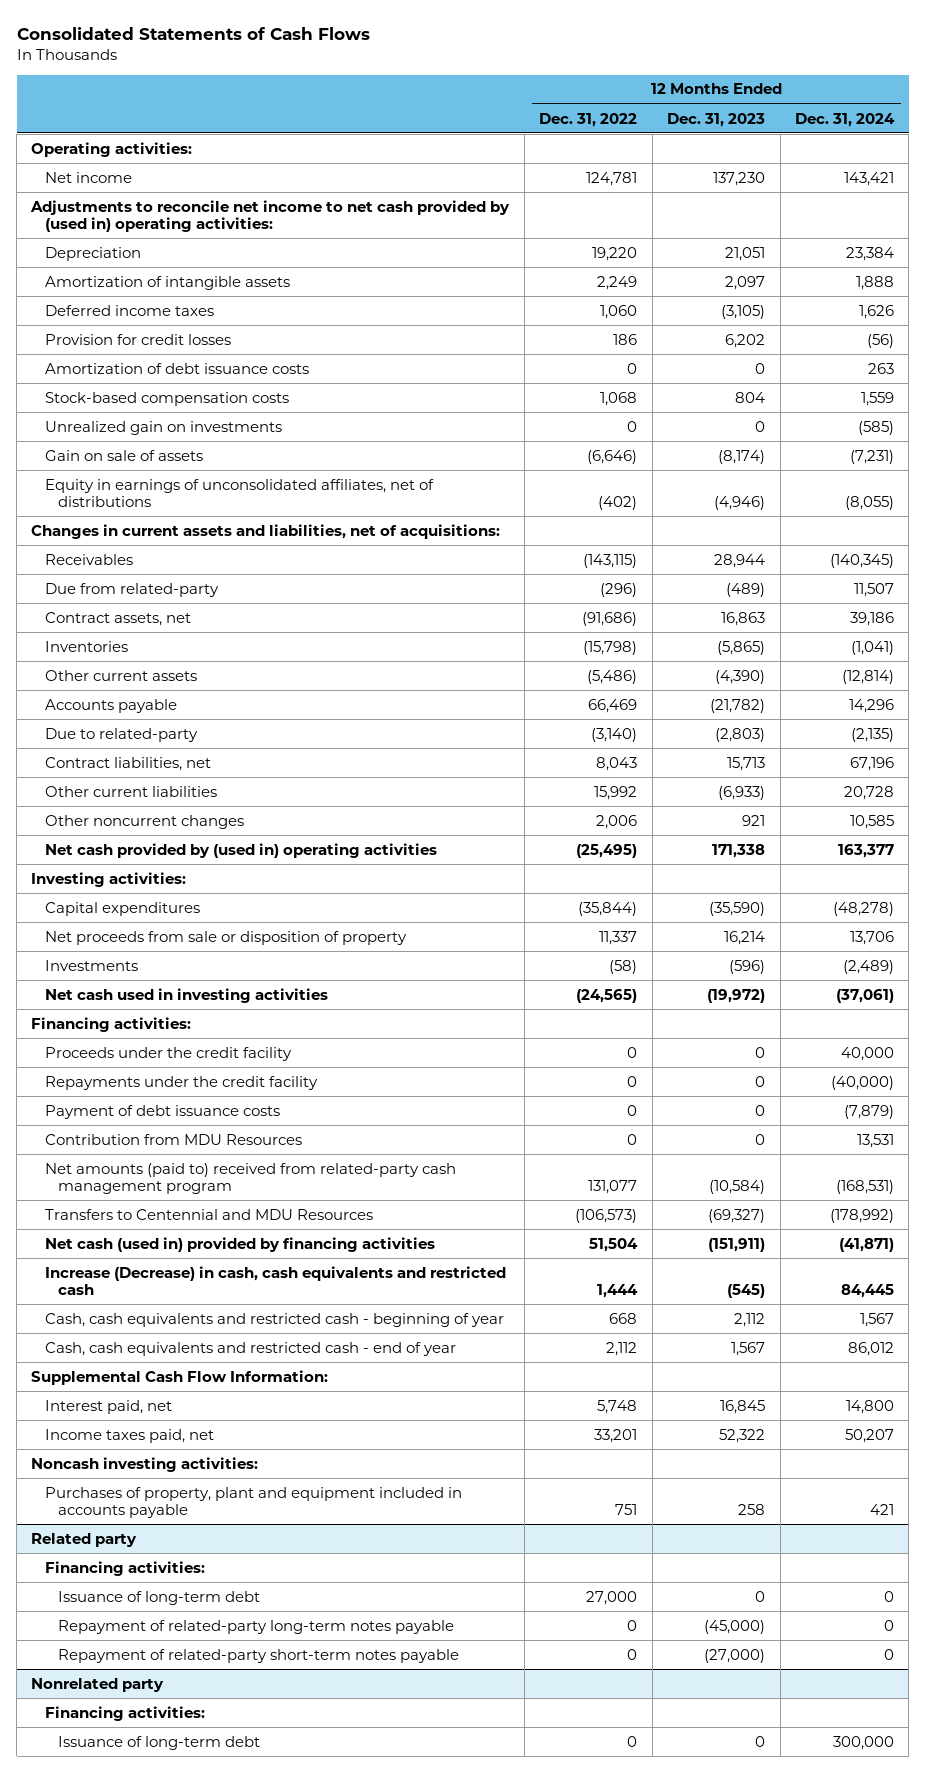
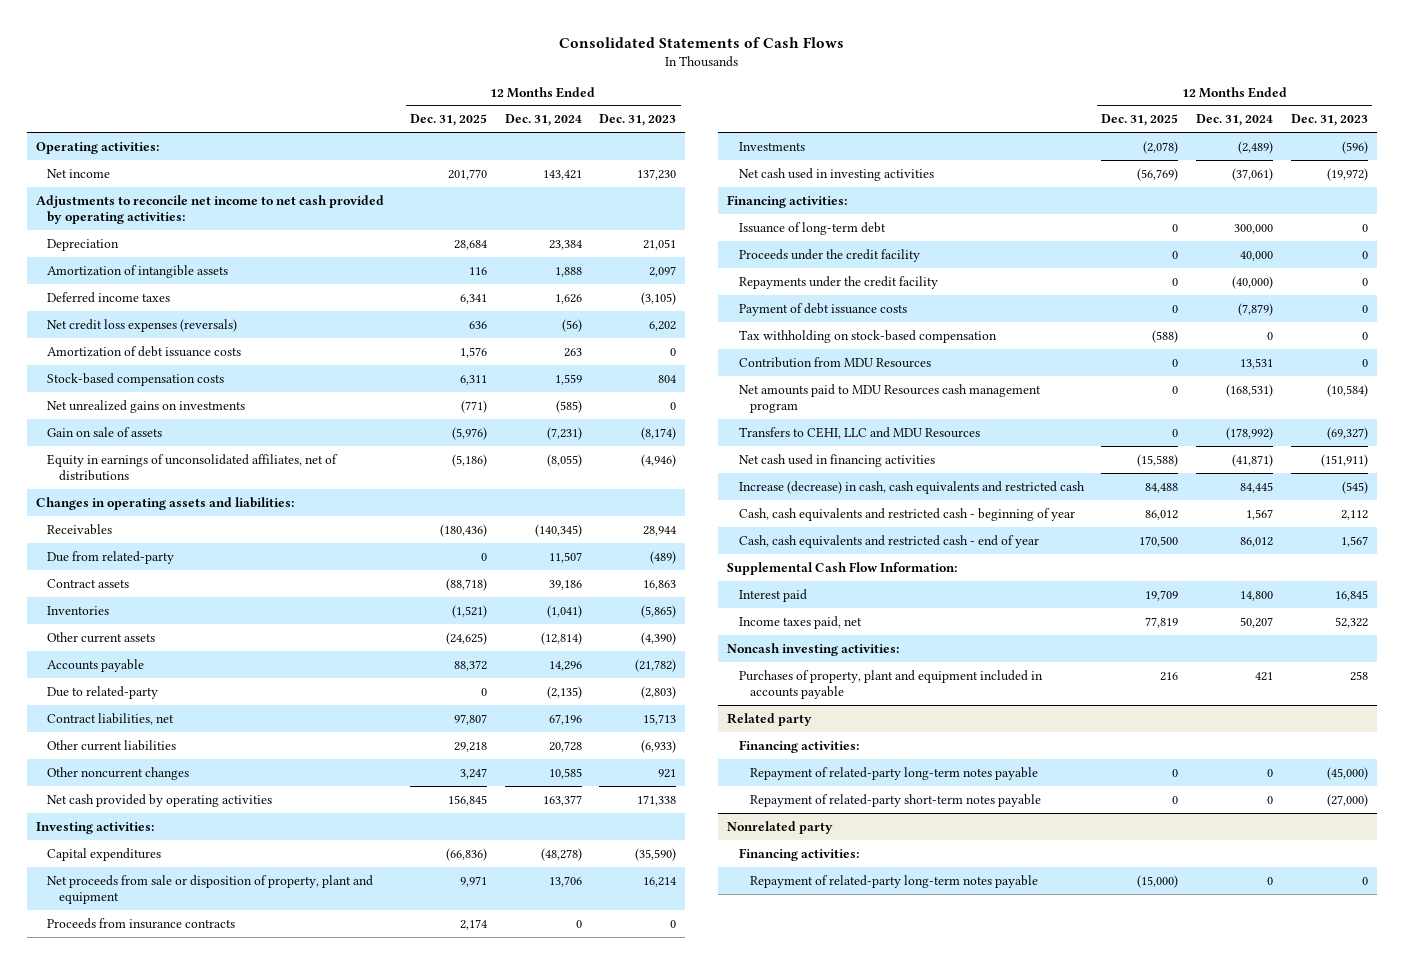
[539,112,638,127] Dec. 31, 2022 -> none
none -> [410,114,488,127] Dec. 31, 2025
[30,199,511,233] Adjustments to reconcile net income to net cash provided by (used in) operating activities: -> [35,194,384,225] Adjustments to reconcile net income to net cash provided by operating activities:
[44,333,231,345] Provision for credit losses -> [47,318,238,332] Net credit loss expenses (reversals)
[44,420,282,435] Unrealized gain on investments -> [47,399,246,413] Net unrealized gains on investments
[31,523,501,539] Changes in current assets and liabilities, net of acquisitions: -> [35,496,294,510] Changes in operating assets and liabilities:
[44,611,191,626] Contract assets, net -> [47,578,130,588] Contract assets
[44,842,437,858] Net cash provided by (used in) operating activities -> [47,793,273,807] Net cash provided by operating activities
[44,930,407,945] Net proceeds from sale or disposition of property -> [47,874,374,905] Net proceeds from sale or disposition of property, plant and equipment
none -> [47,917,236,929] Proceeds from insurance contracts
none -> [738,221,886,235] Issuance of long-term debt
none -> [738,329,997,343] Tax withholding on stock-based compensation
[44,1162,456,1195] Net amounts (paid to) received from related-party cash management program -> [738,383,1041,414] Net amounts paid to MDU Resources cash management program
[44,1208,373,1220] Transfers to Centennial and MDU Resources -> [738,426,980,439] Transfers to CEHI, LLC and MDU Resources
[44,1236,435,1252] Net cash (used in) provided by financing activities -> [738,453,935,467] Net cash used in financing activities
[44,1265,506,1296] Increase (Decrease) in cash, cash equivalents and restricted cash -> [738,480,1085,494] Increase (decrease) in cash, cash equivalents and restricted cash
[44,1399,172,1414] Interest paid, net -> [738,588,807,602] Interest paid
[57,1590,260,1605] Issuance of long-term debt -> none
[57,1735,260,1750] Issuance of long-term debt -> none
none -> [750,874,1039,888] Repayment of related-party long-term notes payable

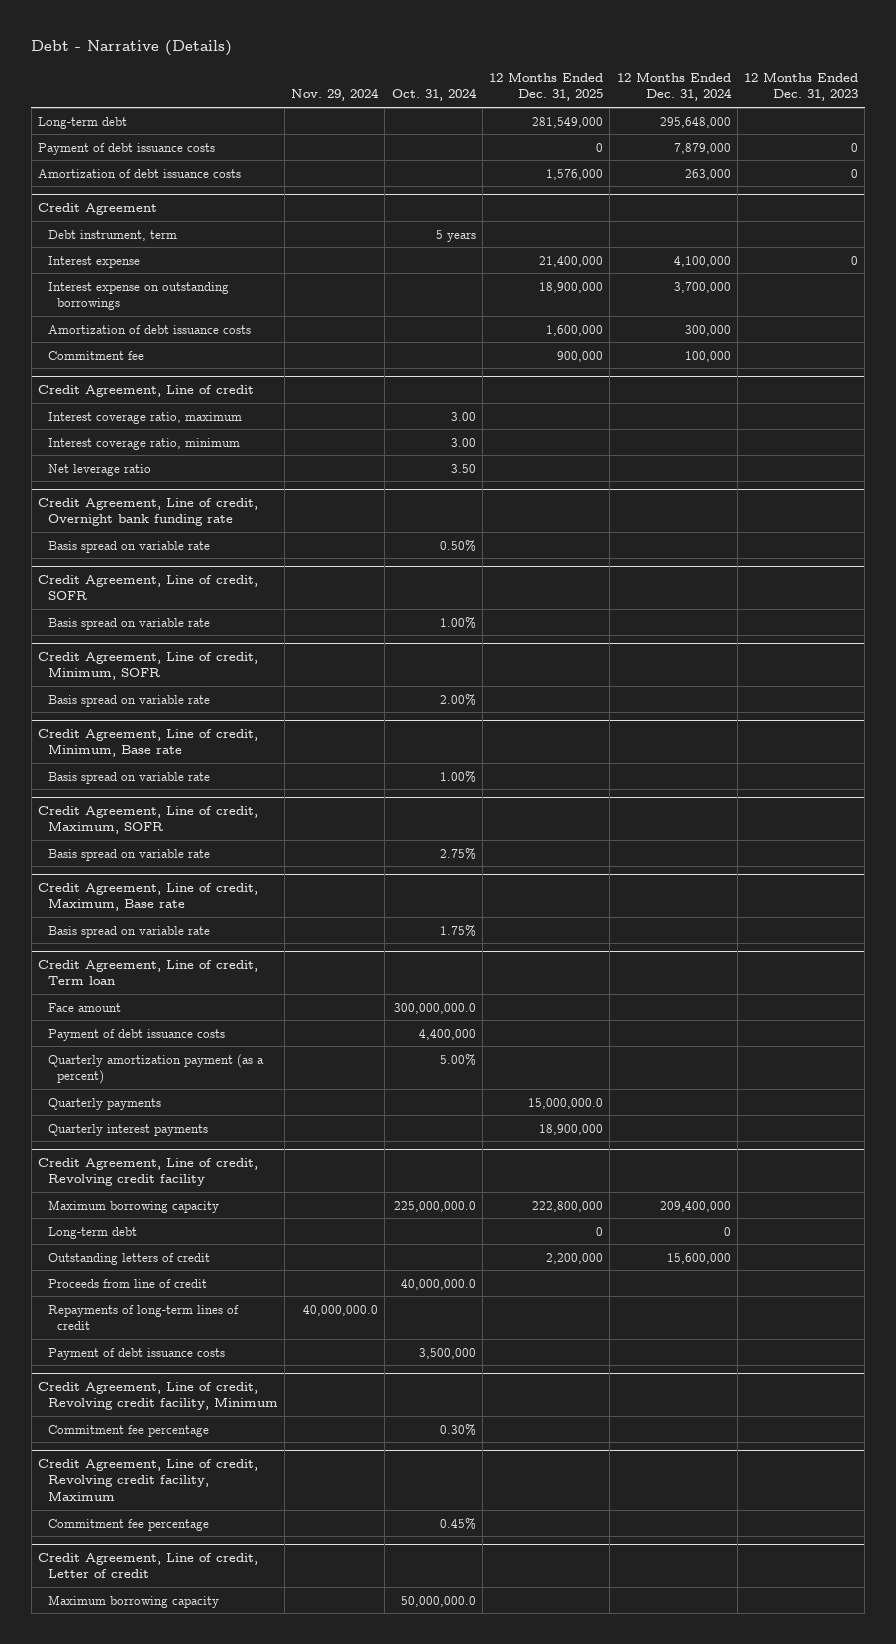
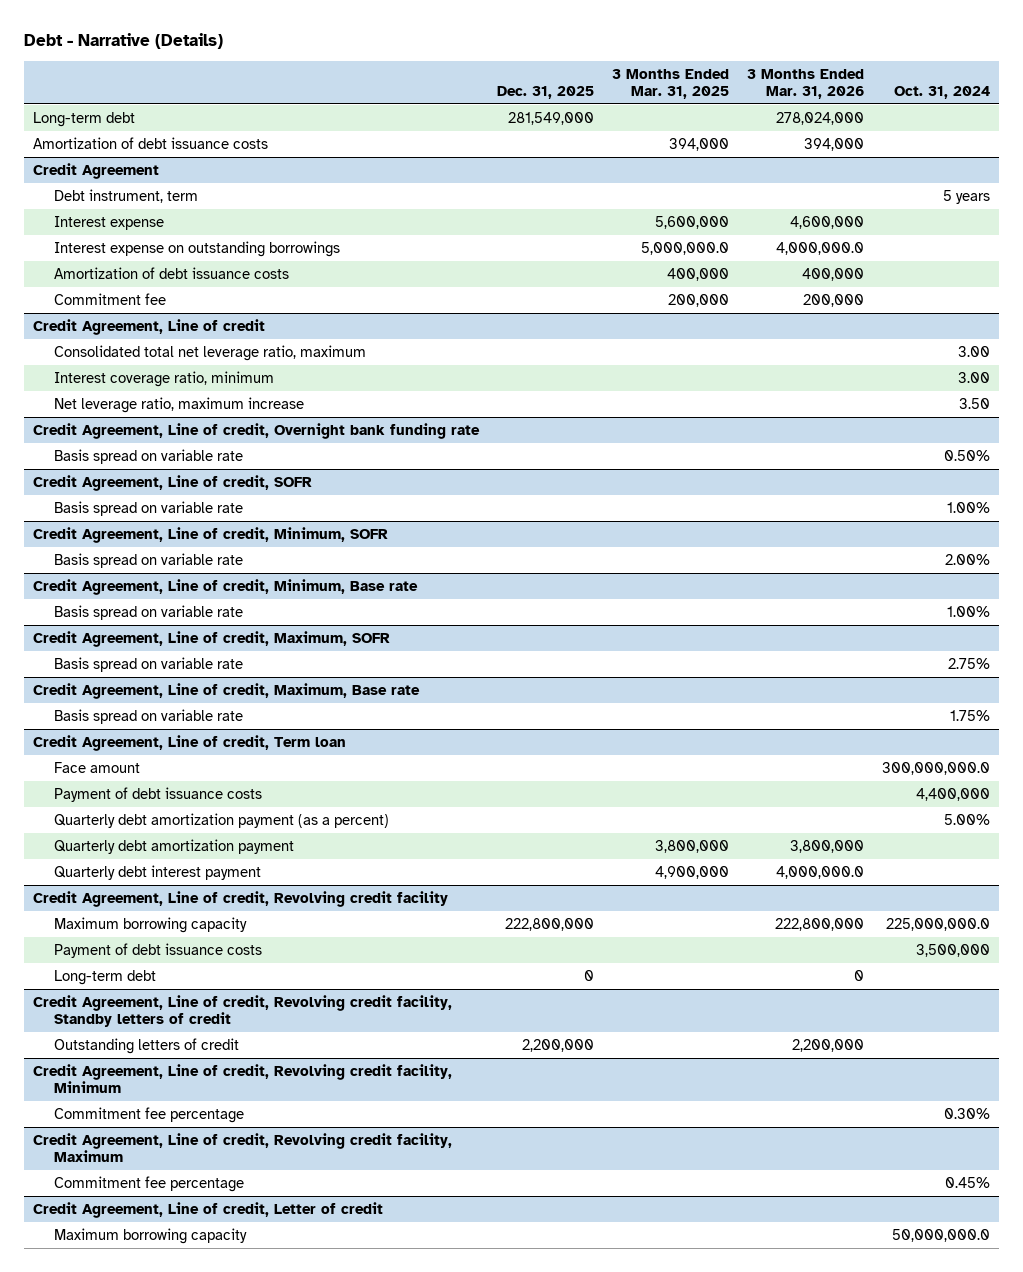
[291,88,380,102] Nov. 29, 2024 -> none
[489,71,604,102] 12 Months Ended Dec. 31, 2025 -> none
[616,71,732,102] 12 Months Ended Dec. 31, 2024 -> none
[744,71,859,102] 12 Months Ended Dec. 31, 2023 -> none
none -> [497,85,595,99] Dec. 31, 2025
none -> [612,68,730,99] 3 Months Ended Mar. 31, 2025
none -> [747,68,865,99] 3 Months Ended Mar. 31, 2026
[38,142,216,155] Payment of debt issuance costs -> none
[47,411,242,424] Interest coverage ratio, maximum -> none
none -> [54,345,367,362] Consolidated total net leverage ratio, maximum
[47,463,151,476] Net leverage ratio -> [54,397,305,414] Net leverage ratio, maximum increase
[47,1053,264,1085] Quarterly amortization payment (as a percent) -> [54,813,390,829] Quarterly debt amortization payment (as a percent)
[47,1097,161,1110] Quarterly payments -> [54,839,295,855] Quarterly debt amortization payment
[47,1123,208,1136] Quarterly interest payments -> [54,865,262,881] Quarterly debt interest payment
[47,1347,225,1360] Payment of debt issuance costs -> [54,943,263,959] Payment of debt issuance costs
none -> [33,995,453,1027] Credit Agreement, Line of credit, Revolving credit facility, Standby letters of credit
[47,1278,207,1288] Proceeds from line of credit -> none
[47,1304,239,1331] Repayments of long-term lines of credit -> none

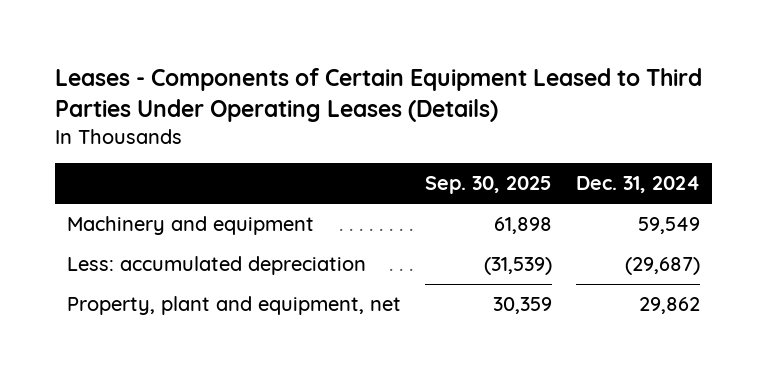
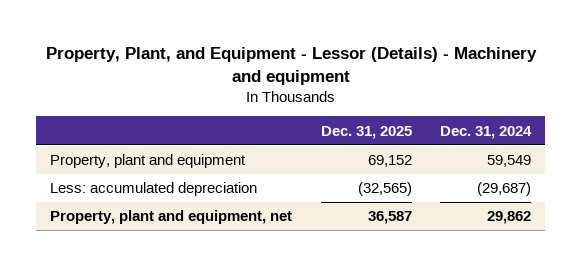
[54,67,702,122] Leases - Components of Certain Equipment Leased to Third Parties Under Operating Leases (Details) -> [45,46,537,85] Property, Plant, and Equipment - Lessor (Details) - Machinery and equipment
[424,176,552,195] Sep. 30, 2025 -> none
none -> [320,125,412,139] Dec. 31, 2025
[66,215,314,235] Machinery and equipment -> [50,154,247,169] Property, plant and equipment

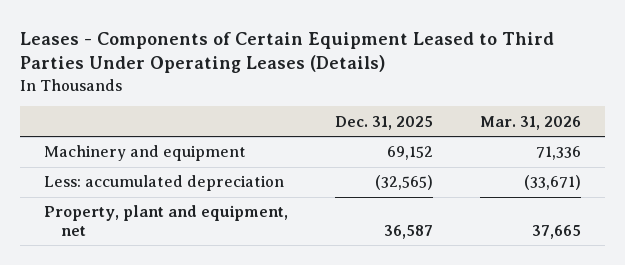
[45,46,537,85] Property, Plant, and Equipment - Lessor (Details) - Machinery and equipment -> [20,31,555,74] Leases - Components of Certain Equipment Leased to Third Parties Under Operating Leases (Details)
[440,125,533,139] Dec. 31, 2024 -> none
none -> [480,115,582,130] Mar. 31, 2026
[50,154,247,169] Property, plant and equipment -> [43,145,246,162] Machinery and equipment

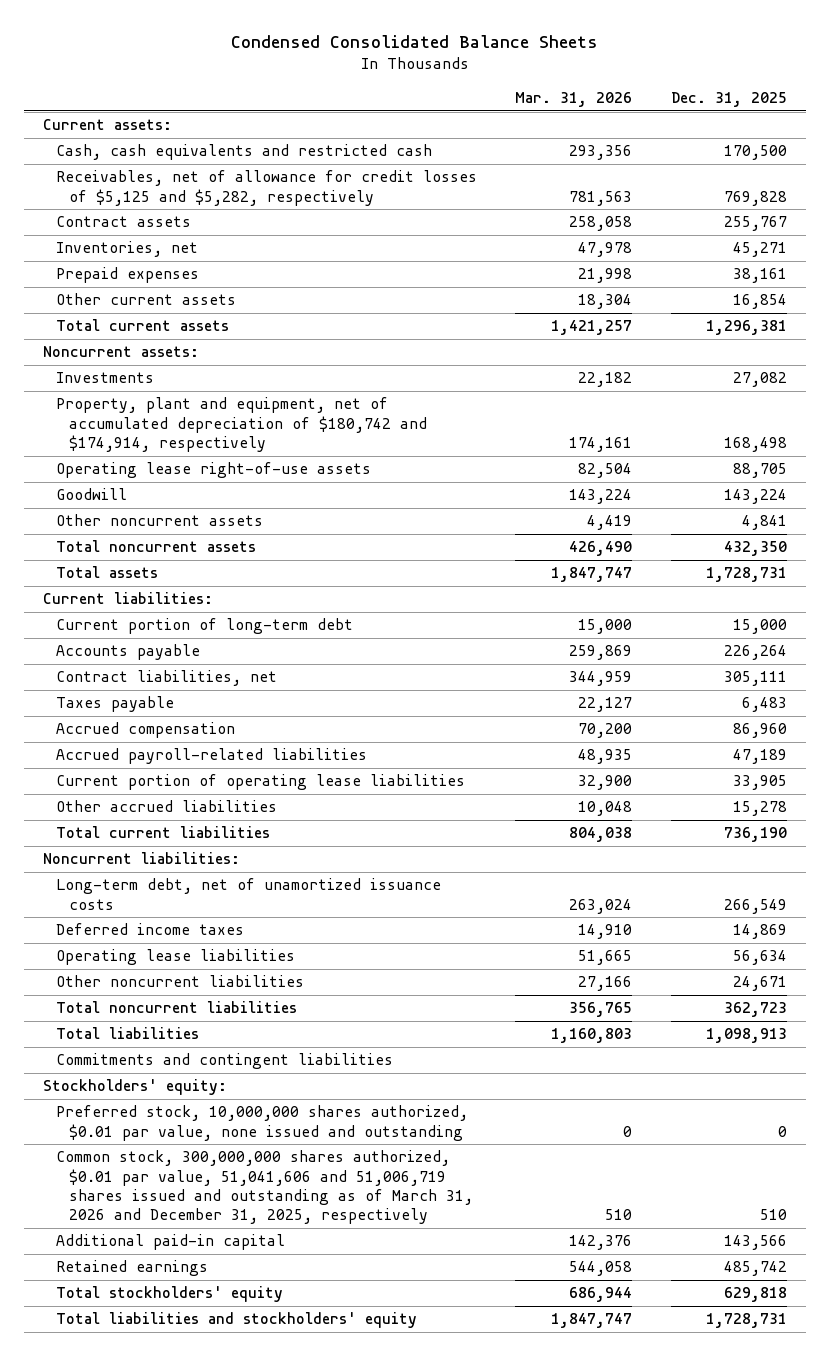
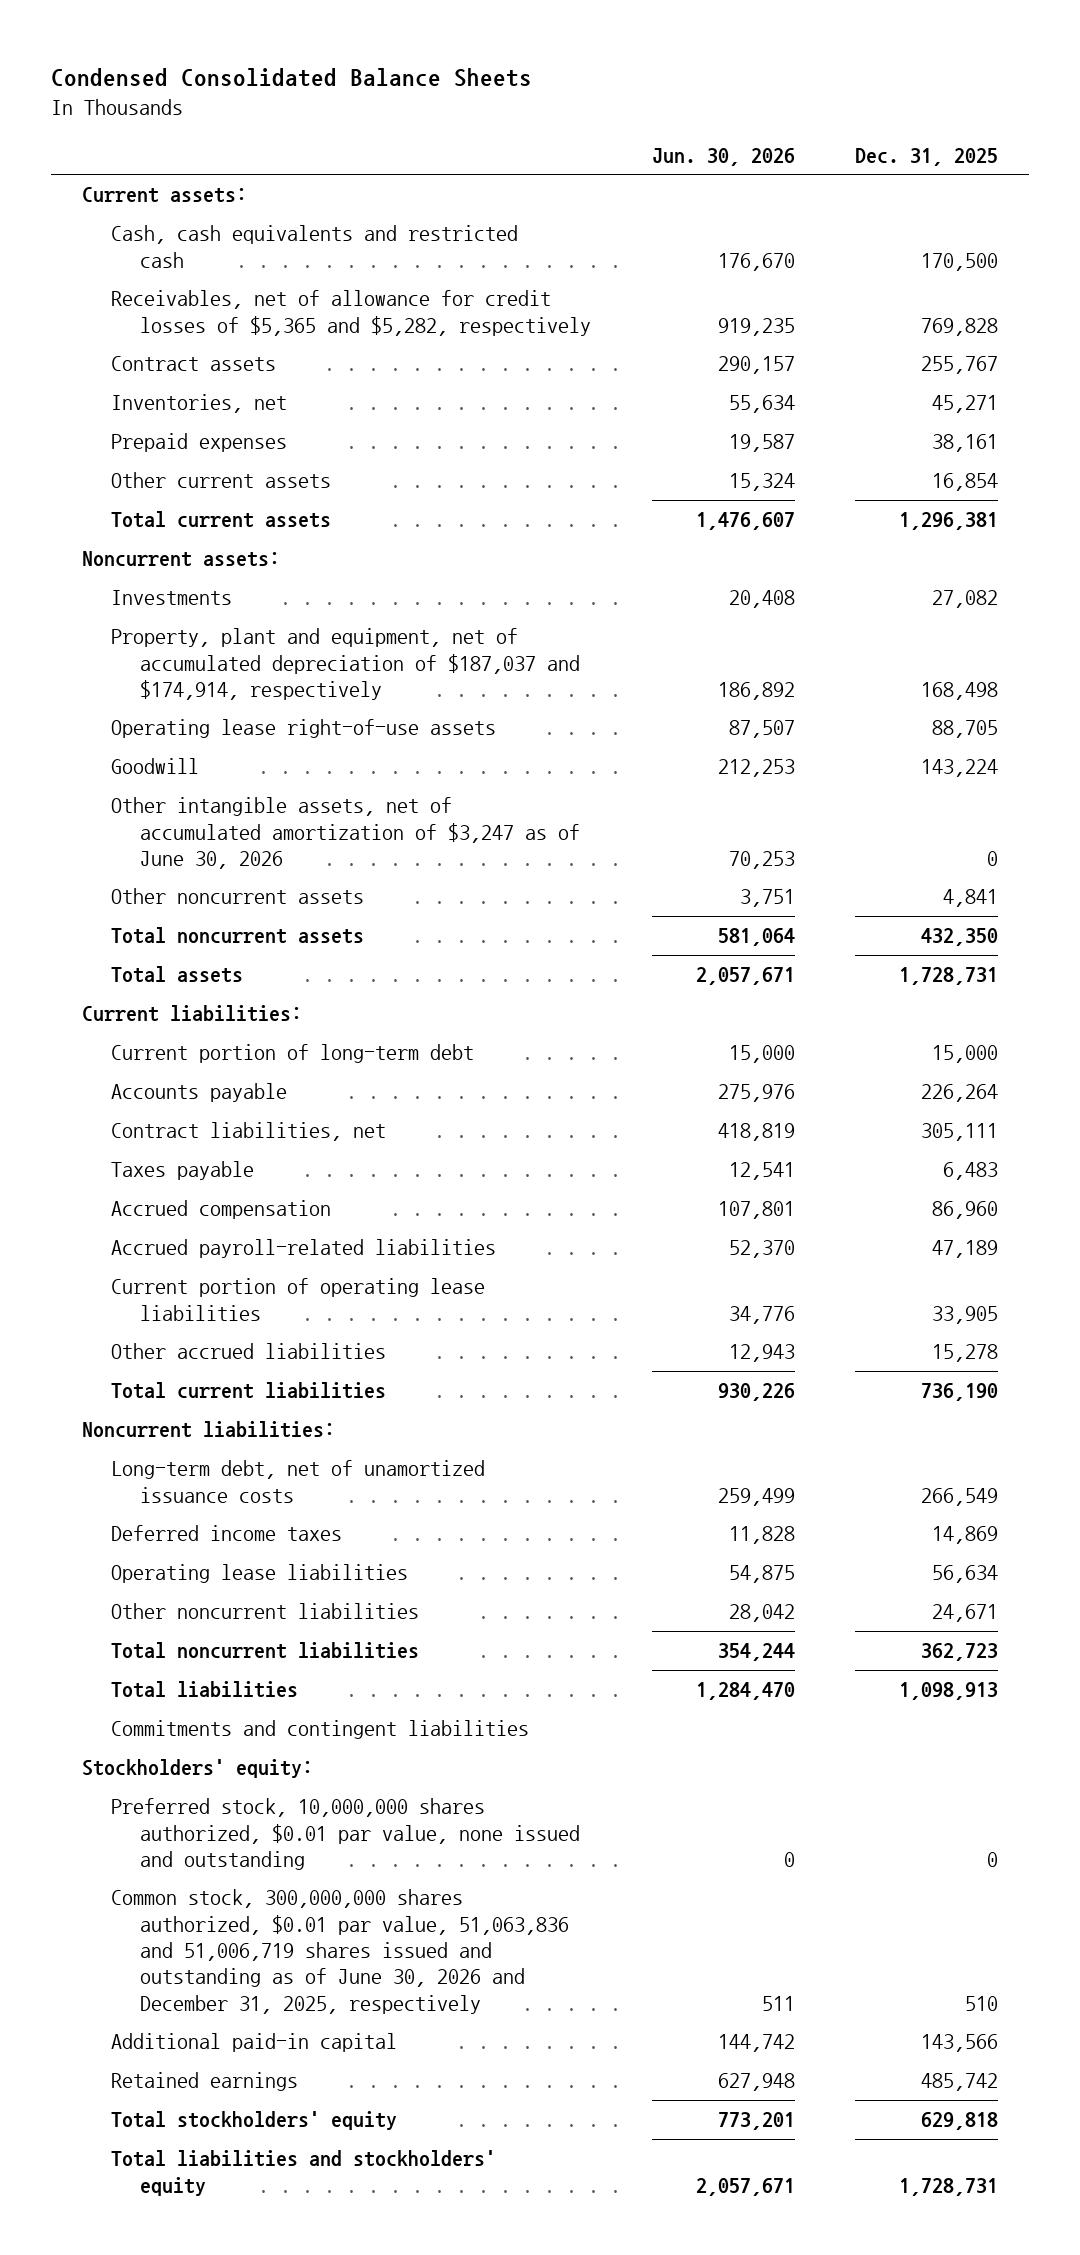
[515,91,633,107] Mar. 31, 2026 -> none
none -> [651,147,795,166] Jun. 30, 2026
[55,170,477,206] Receivables, net of allowance for credit losses of $5,125 and $5,282, respectively -> [110,290,591,336] Receivables, net of allowance for credit losses of $5,365 and $5,282, respectively
[55,397,427,453] Property, plant and equipment, net of accumulated depreciation of $180,742 and $174,914, respectively -> [110,628,580,700] Property, plant and equipment, net of accumulated depreciation of $187,037 and $174,914, respectively
none -> [110,797,580,869] Other intangible assets, net of accumulated amortization of $3,247 as of June 30, 2026
[55,1150,473,1225] Common stock, 300,000,000 shares authorized, $0.01 par value, 51,041,606 and 51,006,719 shares issued and outstanding as of March 31, 2026 and December 31, 2025, respectively -> [110,1889,569,2014] Common stock, 300,000,000 shares authorized, $0.01 par value, 51,063,836 and 51,006,719 shares issued and outstanding as of June 30, 2026 and December 31, 2025, respectively

